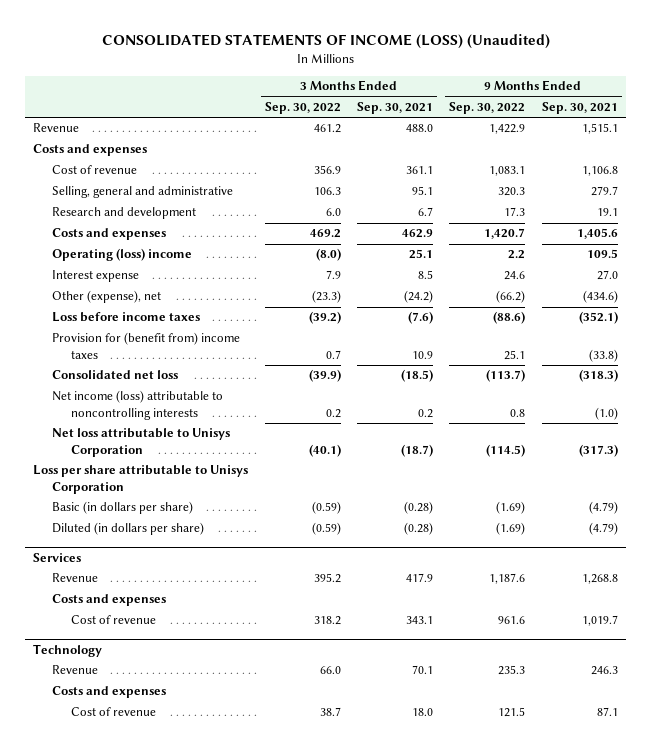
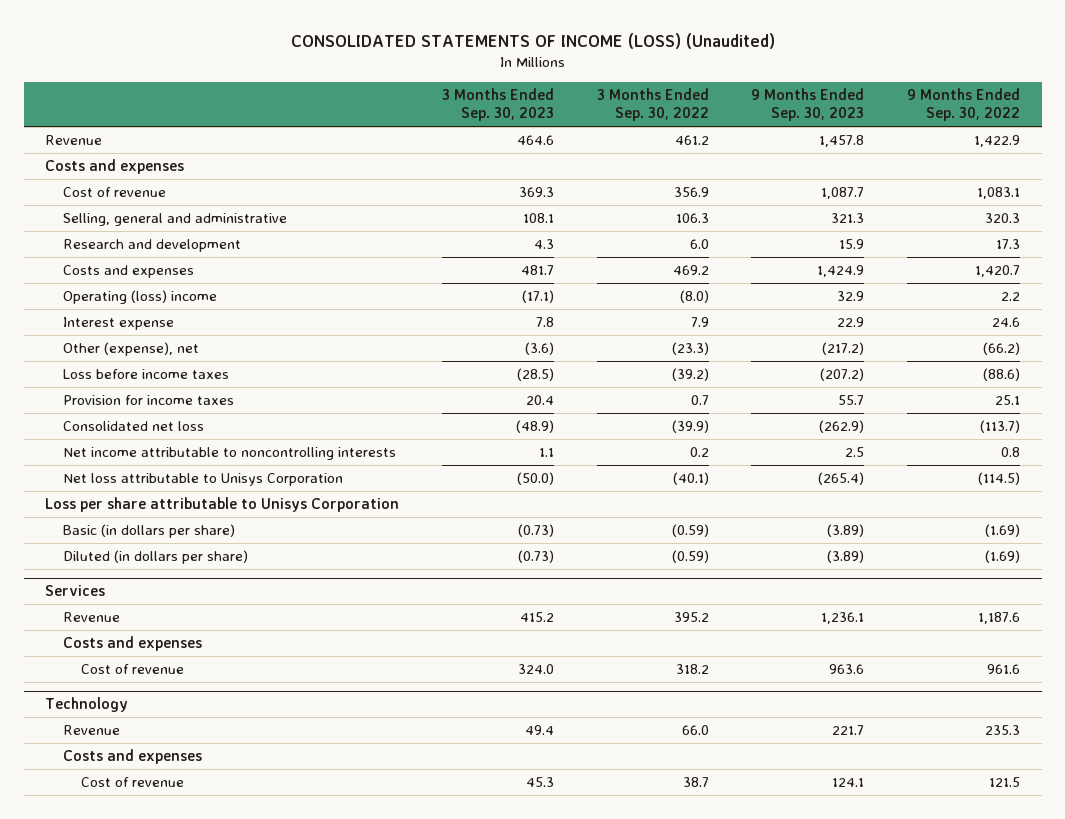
[357,101,434,114] Sep. 30, 2021 -> none
[541,101,618,114] Sep. 30, 2021 -> none
none -> [441,88,554,122] 3 Months Ended Sep. 30, 2023
none -> [751,88,865,122] 9 Months Ended Sep. 30, 2023
[52,332,241,359] Provision for (benefit from) income taxes -> [63,395,235,406] Provision for income taxes
[52,390,224,420] Net income (loss) attributable to noncontrolling interests -> [63,447,397,461] Net income attributable to noncontrolling interests

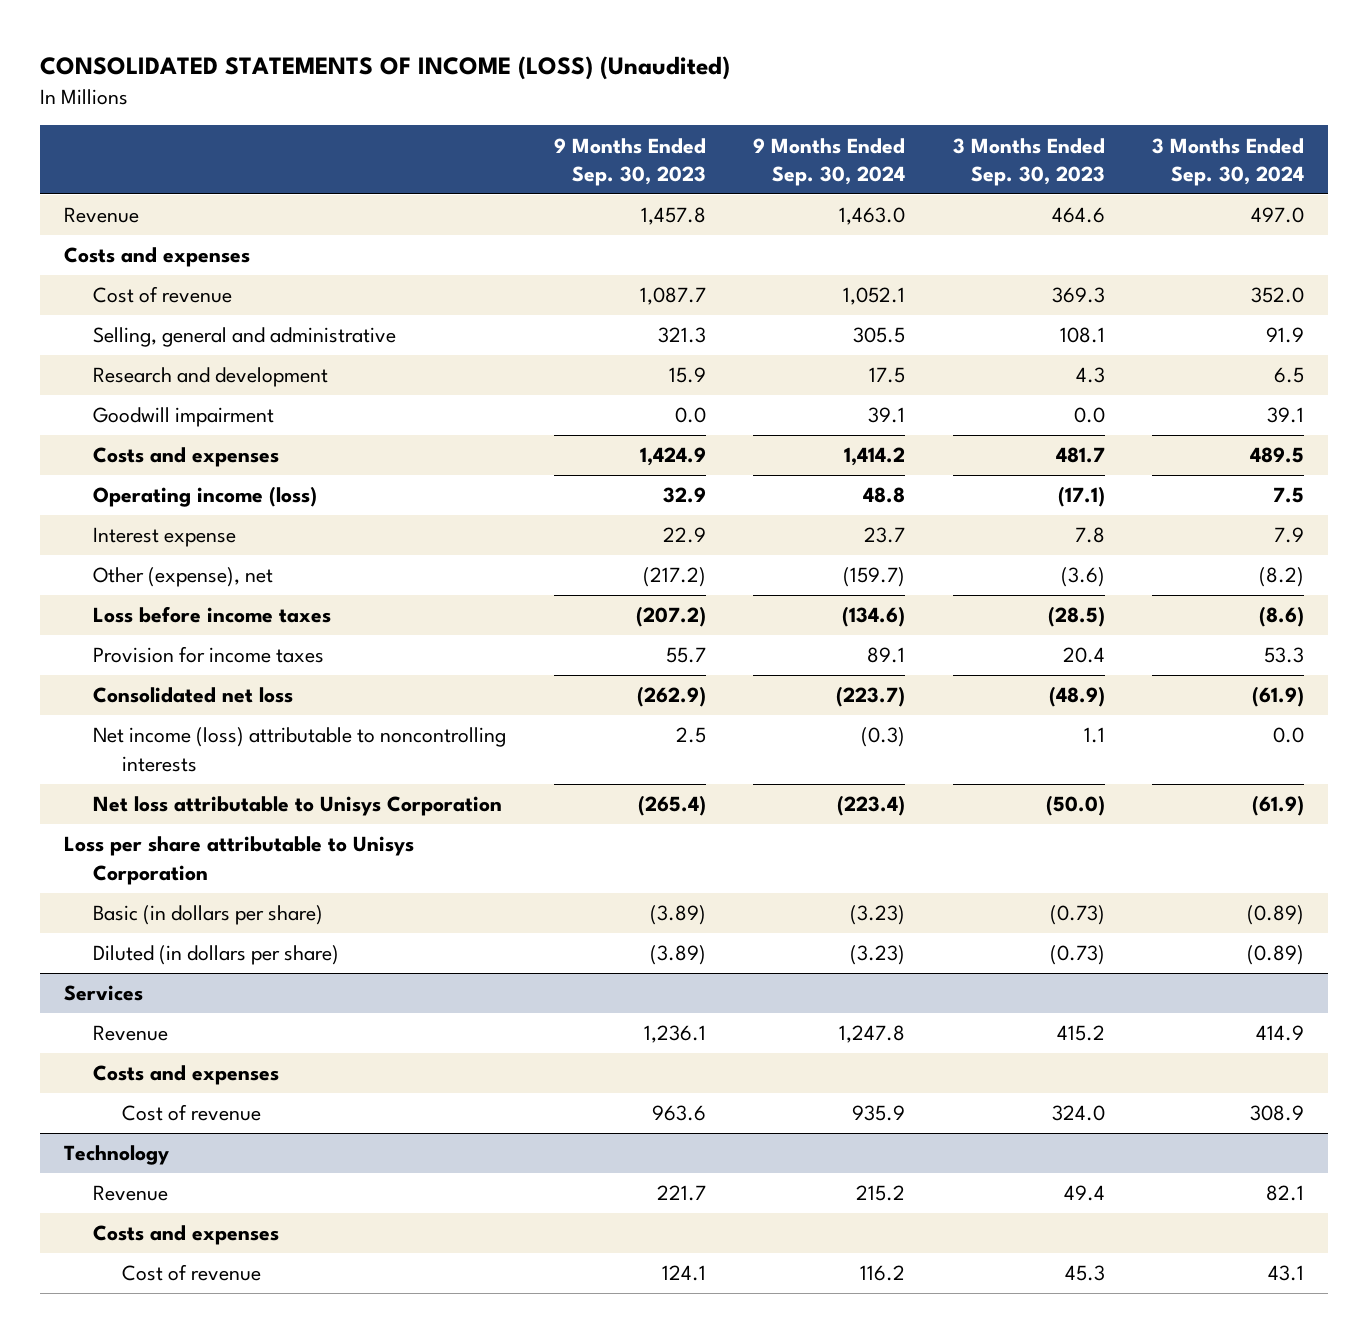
[596,88,709,122] 3 Months Ended Sep. 30, 2022 -> none
[907,88,1021,122] 9 Months Ended Sep. 30, 2022 -> none
none -> [753,137,906,186] 9 Months Ended Sep. 30, 2024
none -> [1152,137,1305,186] 3 Months Ended Sep. 30, 2024
none -> [93,407,275,428] Goodwill impairment
[63,290,218,305] Operating (loss) income -> [93,486,318,508] Operating income (loss)
[63,447,397,461] Net income attributable to noncontrolling interests -> [93,727,507,772] Net income (loss) attributable to noncontrolling interests

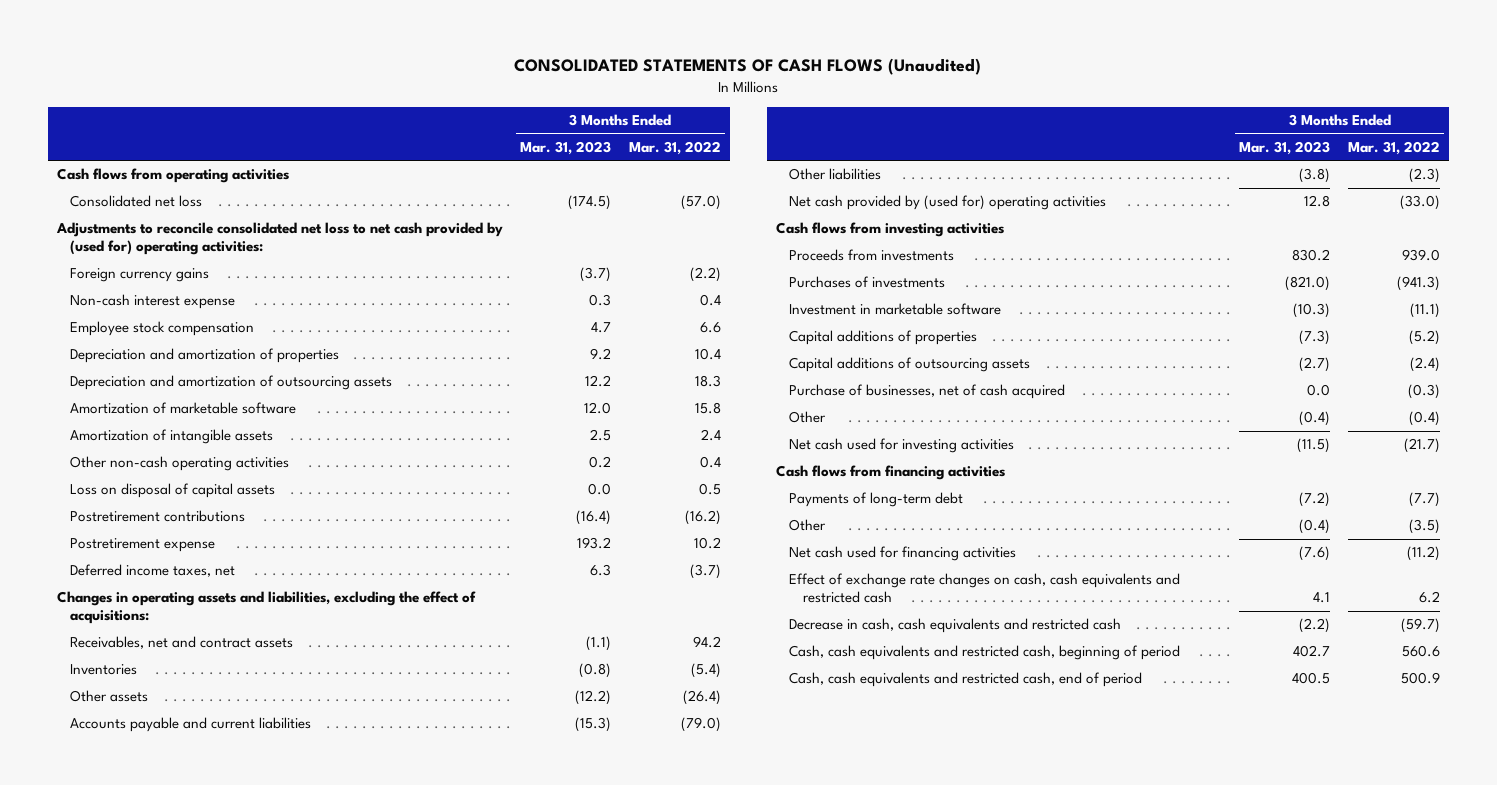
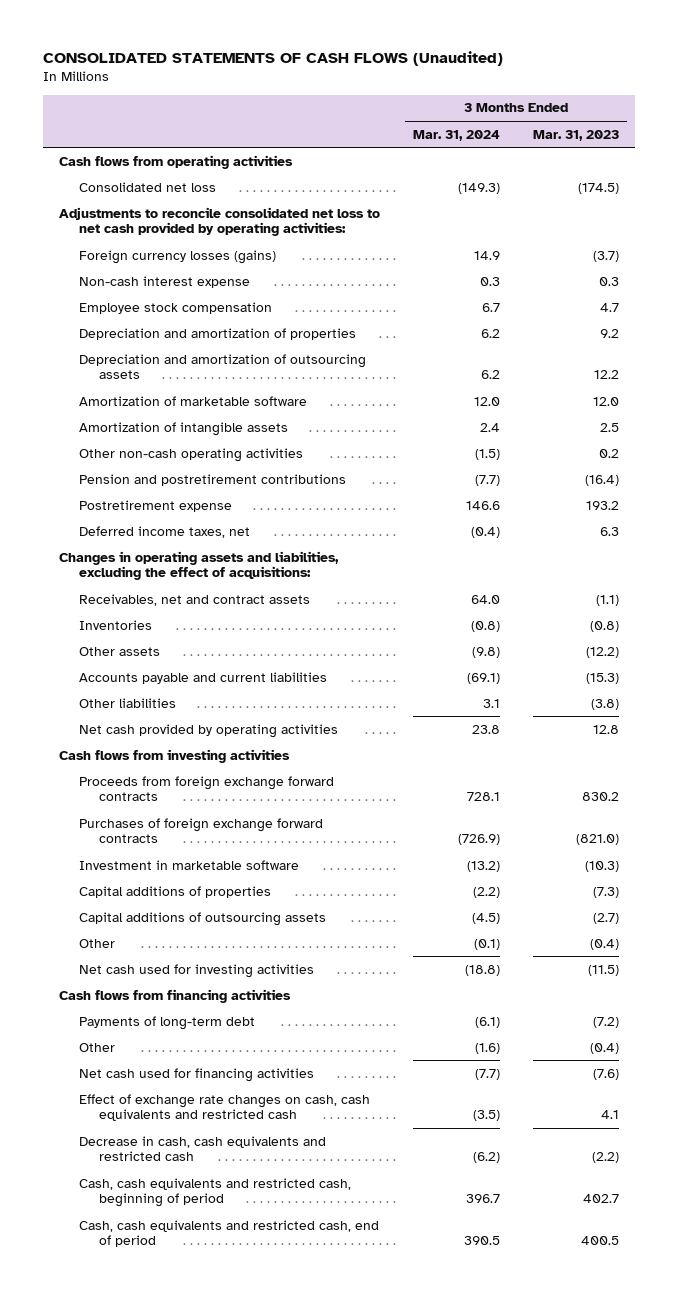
[628,140,721,155] Mar. 31, 2022 -> none
none -> [412,129,500,141] Mar. 31, 2024
[55,222,503,256] Adjustments to reconcile consolidated net loss to net cash provided by (used for) operating activities: -> [59,206,381,237] Adjustments to reconcile consolidated net loss to net cash provided by operating activities:
[70,268,210,283] Foreign currency gains -> [79,249,277,264] Foreign currency losses (gains)
[70,483,276,499] Loss on disposal of capital assets -> none
[70,510,246,523] Postretirement contributions -> [79,473,347,486] Pension and postretirement contributions
[789,195,1107,211] Net cash provided by (used for) operating activities -> [79,723,339,738] Net cash provided by operating activities
[789,249,955,262] Proceeds from investments -> [79,775,335,802] Proceeds from foreign exchange forward contracts
[789,276,946,289] Purchases of investments -> [79,817,324,844] Purchases of foreign exchange forward contracts
[789,384,1066,400] Purchase of businesses, net of cash acquired -> none

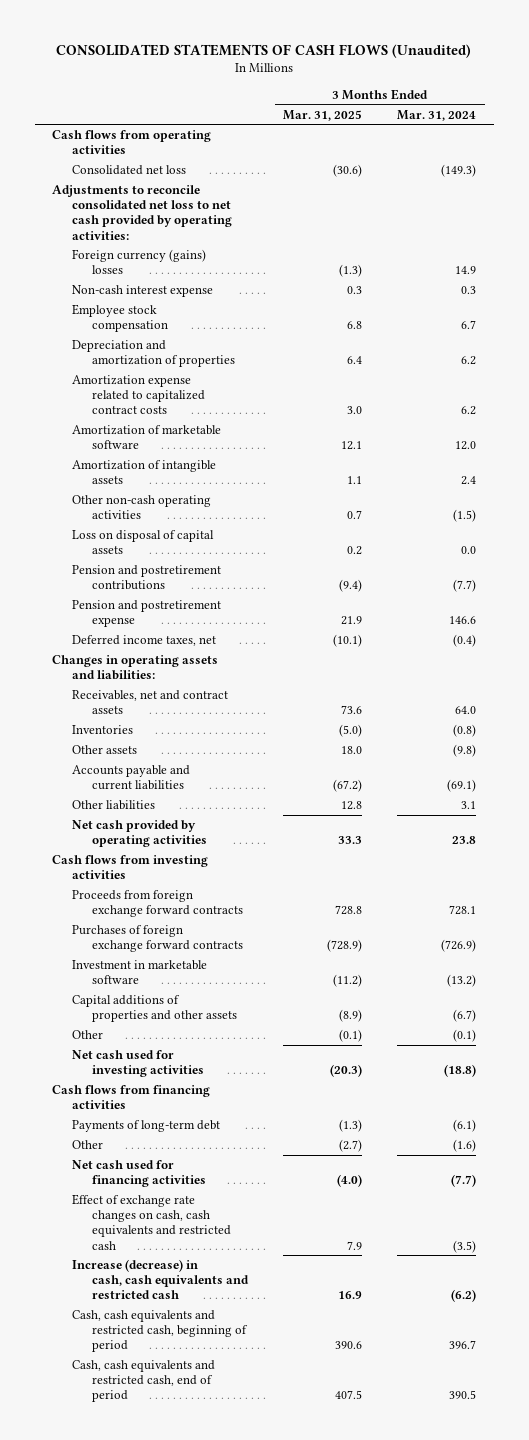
[532,129,619,141] Mar. 31, 2023 -> none
none -> [283,109,363,121] Mar. 31, 2025
[79,249,277,264] Foreign currency losses (gains) -> [72,249,207,275] Foreign currency (gains) losses
[79,353,367,380] Depreciation and amortization of outsourcing assets -> none
none -> [72,375,206,415] Amortization expense related to capitalized contract costs
none -> [72,530,215,555] Loss on disposal of capital assets
[79,499,233,512] Postretirement expense -> [72,600,222,628] Pension and postretirement expense
[59,550,340,581] Changes in operating assets and liabilities, excluding the effect of acquisitions: -> [52,655,219,681] Changes in operating assets and liabilities:
[79,911,327,926] Capital additions of outsourcing assets -> none
[79,885,272,898] Capital additions of properties -> [72,995,238,1023] Capital additions of properties and other assets
[472,886,500,898] (2.2) -> [453,1009,477,1023] (6.7)
[79,1135,327,1162] Decrease in cash, cash equivalents and restricted cash -> [72,1259,250,1300] Increase (decrease) in cash, cash equivalents and restricted cash

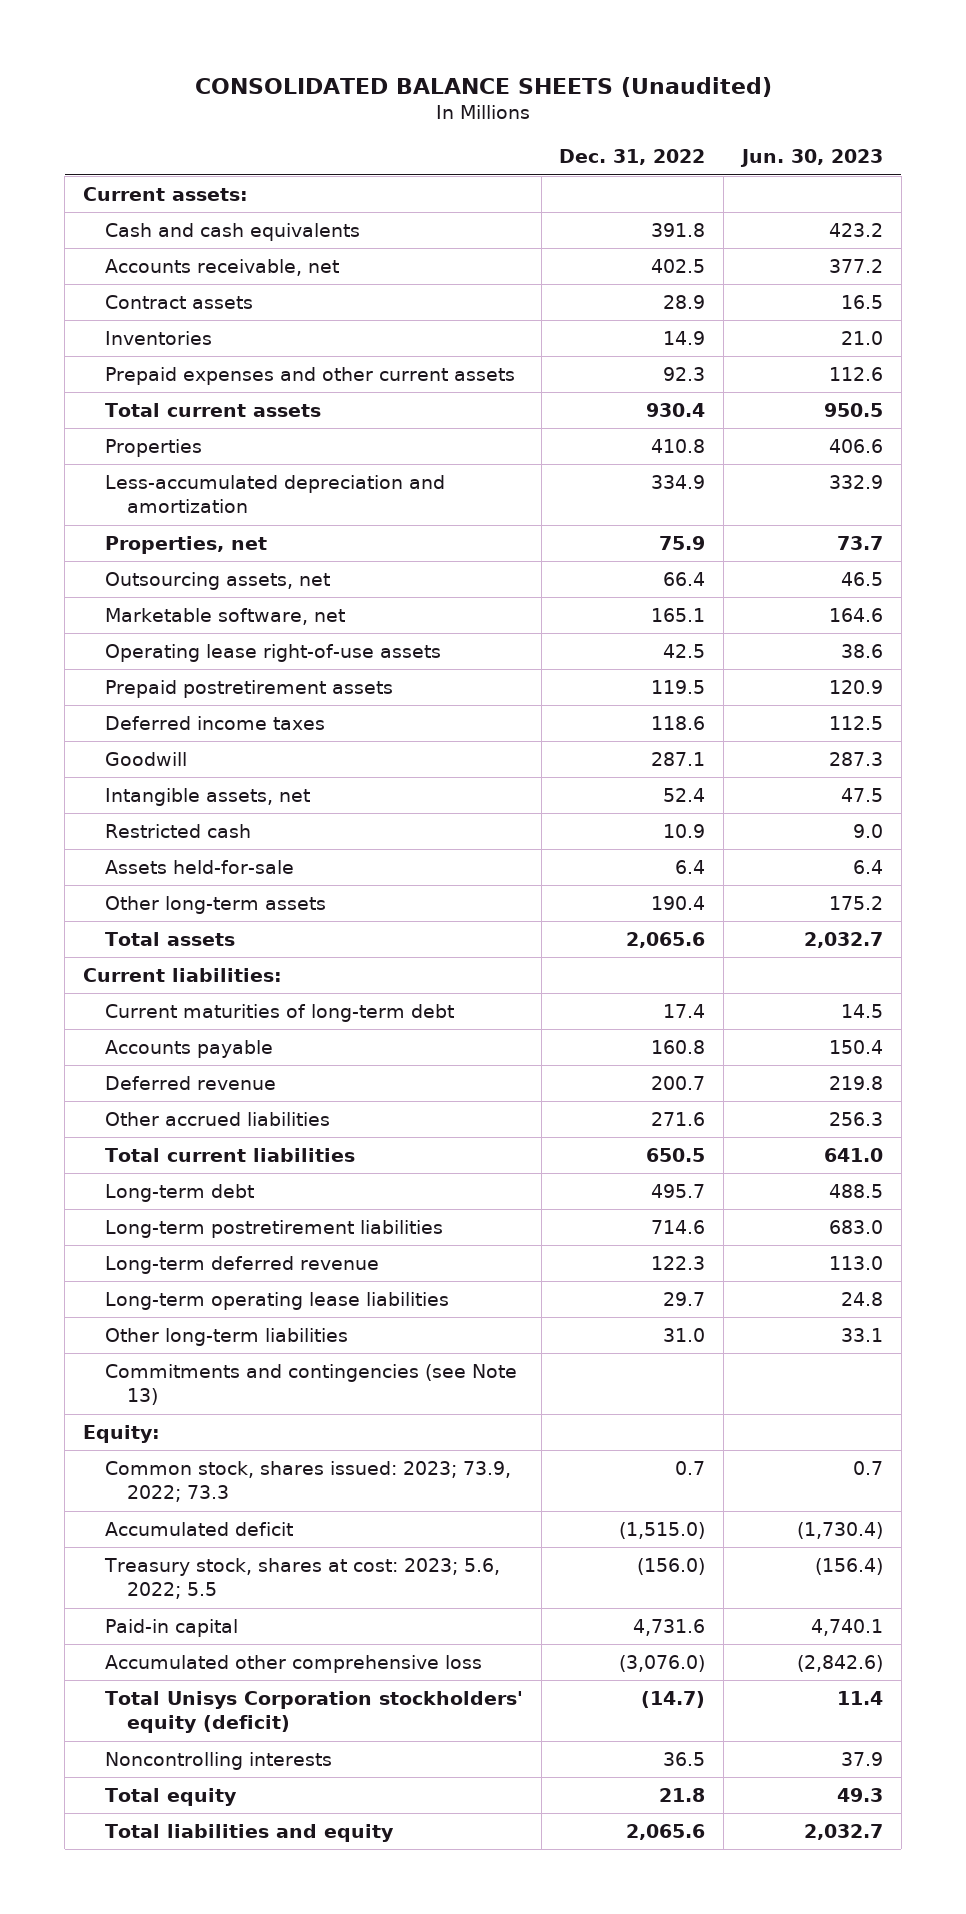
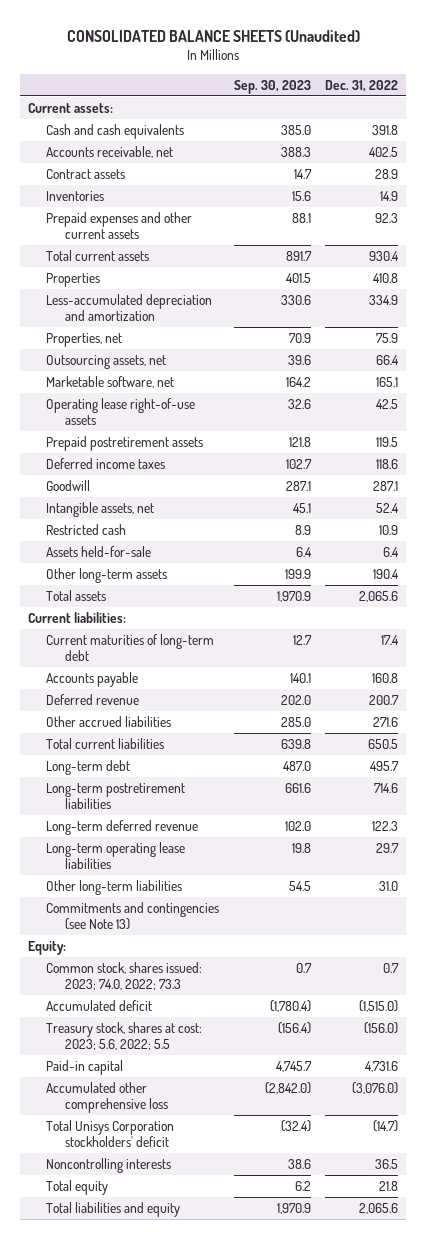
[739,149,883,168] Jun. 30, 2023 -> none
none -> [233,79,311,94] Sep. 30, 2023
[104,1461,511,1503] Common stock, shares issued: 2023; 73.9, 2022; 73.3 -> [46,962,203,991] Common stock, shares issued: 2023; 74.0, 2022; 73.3
[104,1691,523,1734] Total Unisys Corporation stockholders' equity (deficit) -> [46,1120,175,1148] Total Unisys Corporation stockholders' deficit

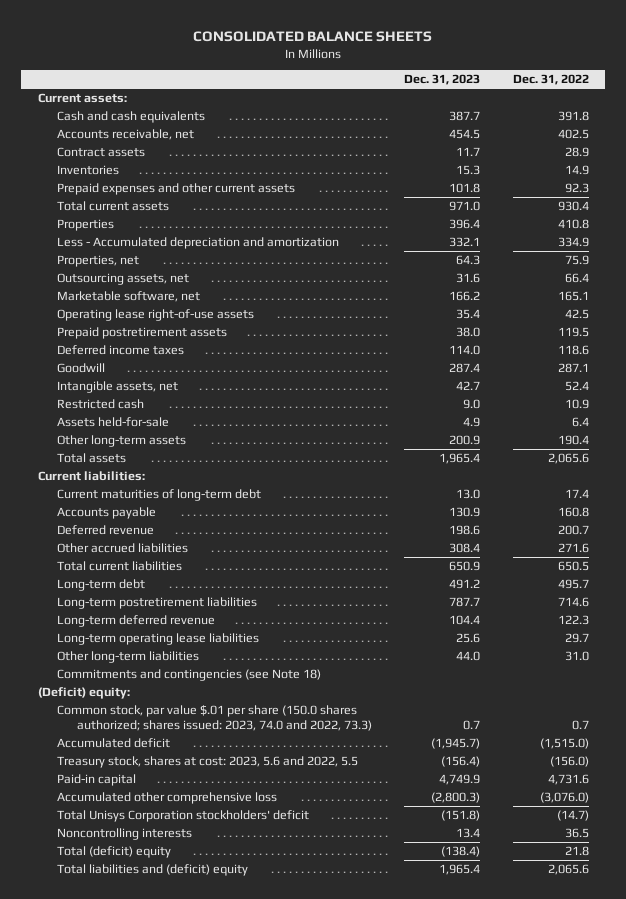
[66,29,360,42] CONSOLIDATED BALANCE SHEETS (Unaudited) -> [193,30,433,42] CONSOLIDATED BALANCE SHEETS
[233,79,311,94] Sep. 30, 2023 -> none
none -> [404,74,481,86] Dec. 31, 2023
[46,294,213,322] Less-accumulated depreciation and amortization -> [57,237,340,250] Less - Accumulated depreciation and amortization
[46,902,220,931] Commitments and contingencies (see Note 13) -> [57,669,322,682] Commitments and contingencies (see Note 18)
[27,941,66,956] Equity: -> [37,687,130,700] (Deficit) equity:
[46,962,203,991] Common stock, shares issued: 2023; 74.0, 2022; 73.3 -> [57,705,372,731] Common stock, par value $.01 per share (150.0 shares authorized; shares issued: 2023, 74.0 and 2022, 73.3)
[46,1022,203,1051] Treasury stock, shares at cost: 2023; 5.6, 2022; 5.5 -> [57,756,359,769] Treasury stock, shares at cost: 2023, 5.6 and 2022, 5.5
[46,1180,109,1196] Total equity -> [57,846,172,859] Total (deficit) equity
[46,1202,181,1218] Total liabilities and equity -> [57,864,249,877] Total liabilities and (deficit) equity

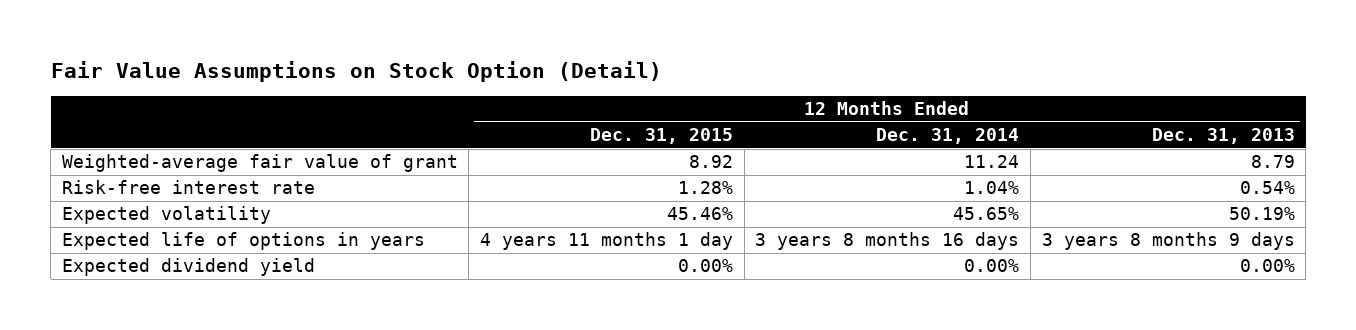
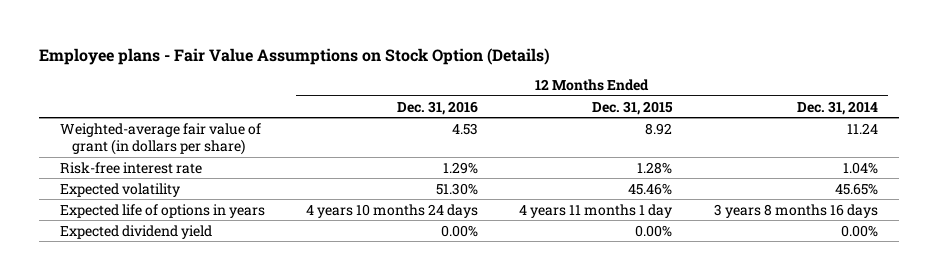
[50,61,662,83] Fair Value Assumptions on Stock Option (Detail) -> [38,47,550,65] Employee plans - Fair Value Assumptions on Stock Option (Details)
[1151,128,1295,145] Dec. 31, 2013 -> none
none -> [397,100,479,115] Dec. 31, 2016
[61,154,458,173] Weighted-average fair value of grant -> [59,122,261,156] Weighted-average fair value of grant (in dollars per share)

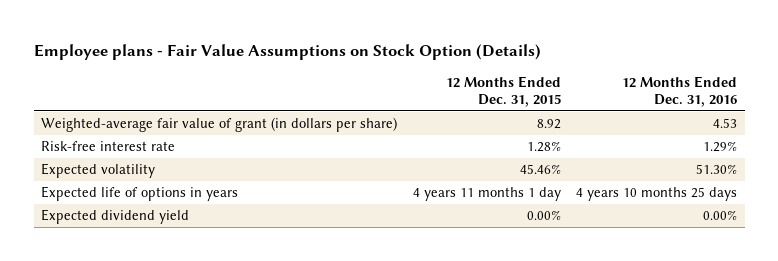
[796,100,878,115] Dec. 31, 2014 -> none
[306,203,479,218] 4 years 10 months 24 days -> [576,187,738,202] 4 years 10 months 25 days

